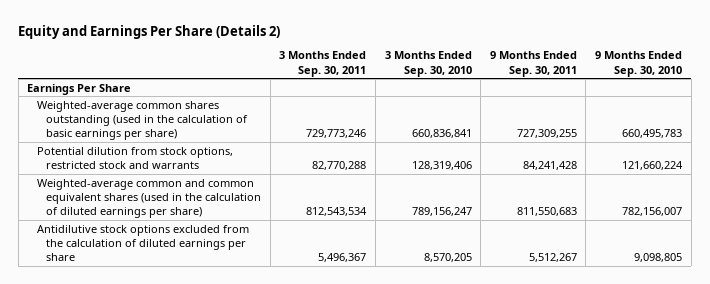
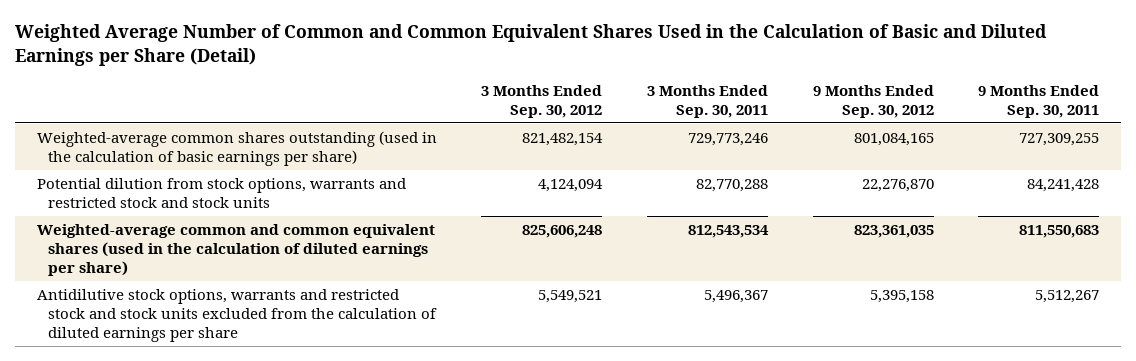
[18,24,281,39] Equity and Earnings Per Share (Details 2) -> [14,24,1047,66] Weighted Average Number of Common and Common Equivalent Shares Used in the Calculation of Basic and Diluted Earnings per Share (Detail)
[384,51,472,77] 3 Months Ended Sep. 30, 2010 -> none
[595,51,683,77] 9 Months Ended Sep. 30, 2010 -> none
none -> [481,84,603,118] 3 Months Ended Sep. 30, 2012
none -> [812,84,934,118] 9 Months Ended Sep. 30, 2012
[27,83,132,95] Earnings Per Share -> none
[36,146,233,169] Potential dilution from stock options, restricted stock and warrants -> [36,177,406,208] Potential dilution from stock options, warrants and restricted stock and stock units
[36,224,249,262] Antidilutive stock options excluded from the calculation of diluted earnings per share -> [36,288,438,342] Antidilutive stock options, warrants and restricted stock and stock units excluded from the calculation of diluted earnings per share

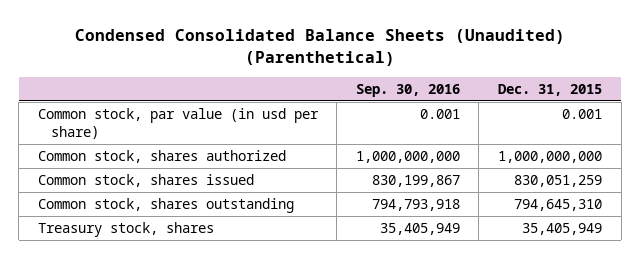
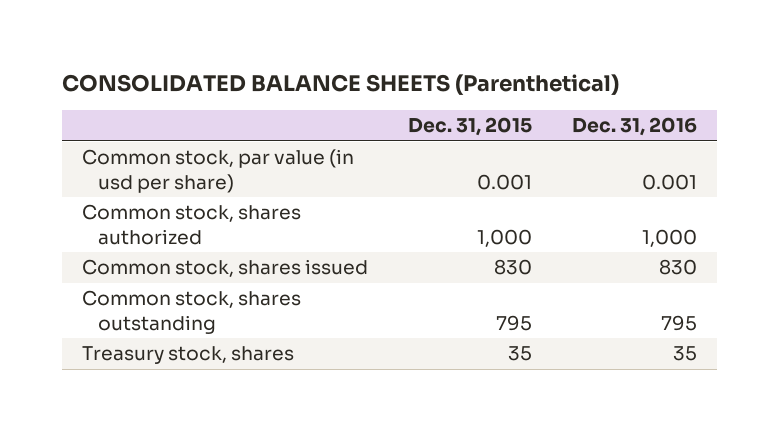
[74,28,565,66] Condensed Consolidated Balance Sheets (Unaudited) (Parenthetical) -> [61,73,619,95] CONSOLIDATED BALANCE SHEETS (Parenthetical)
[355,83,460,97] Sep. 30, 2016 -> none
none -> [571,117,697,137] Dec. 31, 2016
[498,151,603,164] 1,000,000,000 -> [476,228,532,247] 1,000
[514,175,603,188] 830,051,259 -> [493,259,532,276] 830
[514,199,603,212] 794,645,310 -> [495,314,532,331] 795
[522,223,603,236] 35,405,949 -> [507,346,532,362] 35

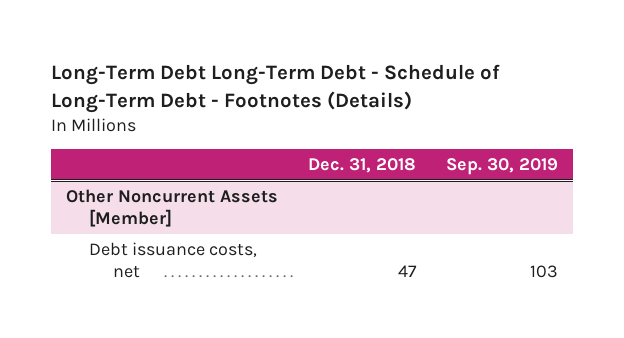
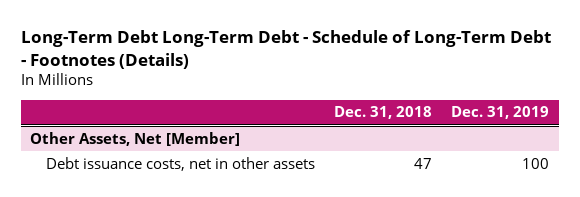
[446,157,559,175] Sep. 30, 2019 -> none
none -> [451,106,550,120] Dec. 31, 2019
[66,189,279,227] Other Noncurrent Assets [Member] -> [30,131,241,146] Other Assets, Net [Member]
[89,242,258,278] Debt issuance costs, net -> [46,156,316,171] Debt issuance costs, net in other assets

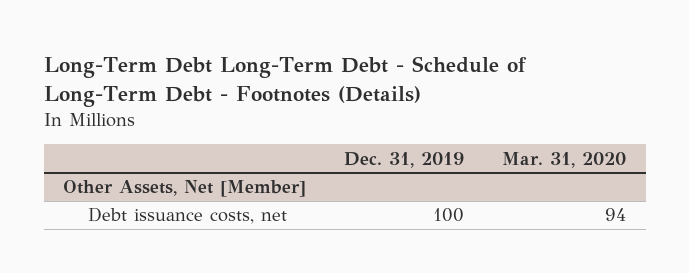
[334,106,433,120] Dec. 31, 2018 -> none
none -> [502,151,627,168] Mar. 31, 2020
[46,156,316,171] Debt issuance costs, net in other assets -> [87,207,287,225] Debt issuance costs, net

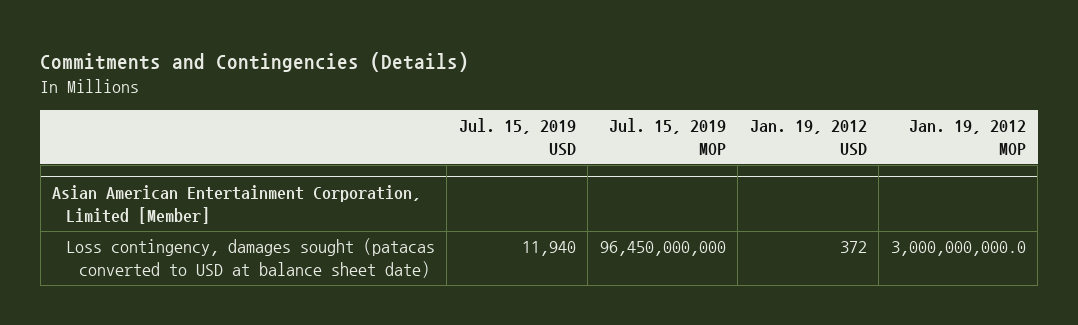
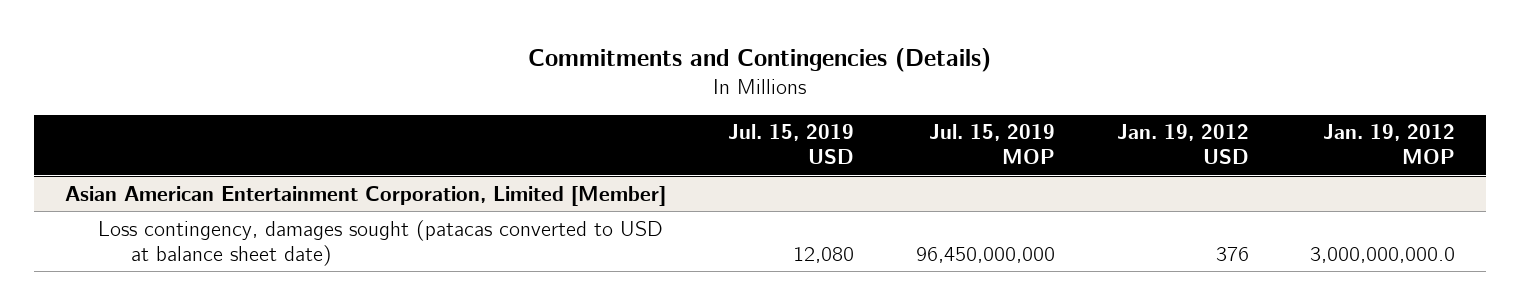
[521,241,576,257] 11,940 -> [793,246,855,263] 12,080
[839,241,867,254] 372 -> [1215,246,1249,261] 376

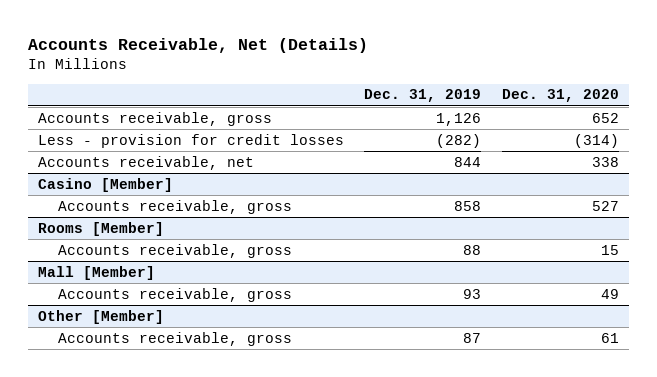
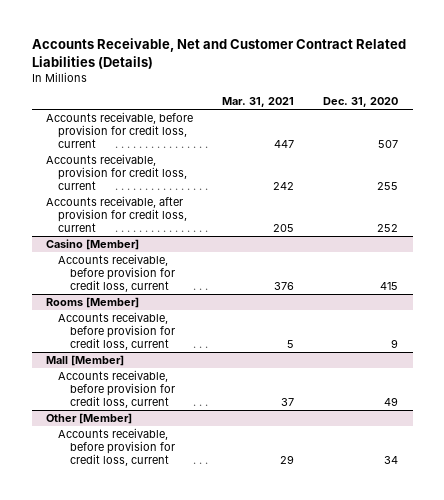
[27,37,368,53] Accounts Receivable, Net (Details) -> [31,38,406,69] Accounts Receivable, Net and Customer Contract Related Liabilities (Details)
[364,89,482,103] Dec. 31, 2019 -> none
none -> [222,97,295,108] Mar. 31, 2021
[37,111,272,126] Accounts receivable, gross -> [46,112,194,149] Accounts receivable, before provision for credit loss, current
[591,112,619,123] 652 -> [378,140,399,149] 507
[37,133,344,148] Less - provision for credit losses -> [46,154,188,191] Accounts receivable, provision for credit loss, current
[573,133,619,148] (314) -> [377,182,399,191] 255
[37,155,254,170] Accounts receivable, net -> [46,196,188,233] Accounts receivable, after provision for credit loss, current
[591,156,619,167] 338 -> [377,224,399,233] 252
[58,199,293,214] Accounts receivable, gross -> [58,254,176,293] Accounts receivable, before provision for credit loss, current
[591,200,619,211] 527 -> [380,282,399,291] 415
[58,243,293,258] Accounts receivable, gross -> [58,312,176,351] Accounts receivable, before provision for credit loss, current
[600,244,619,255] 15 -> [391,339,399,349] 9
[58,287,293,302] Accounts receivable, gross -> [58,370,176,409] Accounts receivable, before provision for credit loss, current
[58,331,293,346] Accounts receivable, gross -> [58,428,176,467] Accounts receivable, before provision for credit loss, current
[600,332,619,343] 61 -> [384,456,399,465] 34

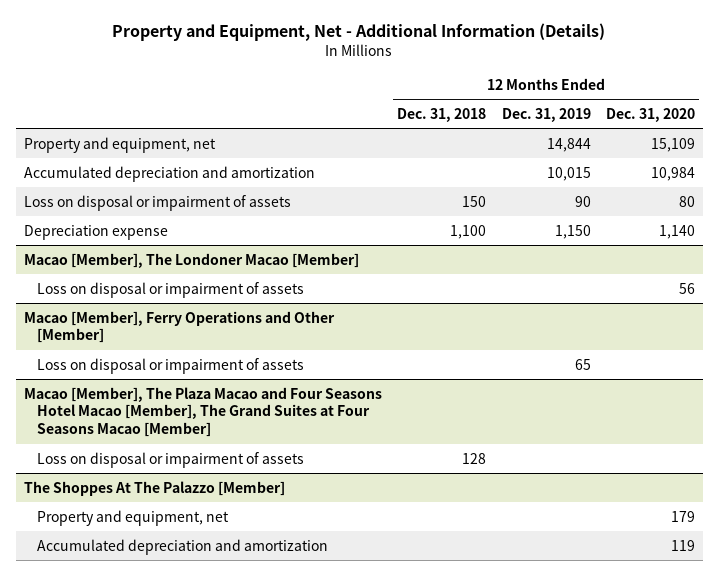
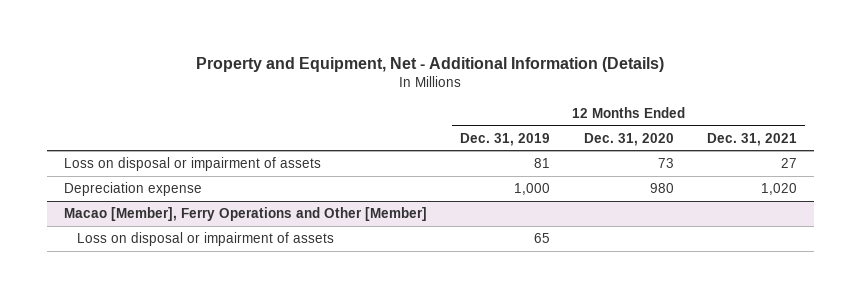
[397,107,487,122] Dec. 31, 2018 -> none
none -> [706,132,797,146] Dec. 31, 2021
[23,136,216,153] Property and equipment, net -> none
[23,165,315,182] Accumulated depreciation and amortization -> none
[23,252,359,268] Macao [Member], The Londoner Macao [Member] -> none
[36,281,304,298] Loss on disposal or impairment of assets -> none
[574,195,591,207] 90 -> [534,158,551,169] 81
[679,195,696,207] 80 -> [657,158,674,169] 73
[554,224,591,239] 1,150 -> [514,183,551,196] 1,000
[659,224,696,239] 1,140 -> [649,183,674,194] 980
[23,386,382,438] Macao [Member], The Plaza Macao and Four Seasons Hotel Macao [Member], The Grand Suites at Four Seasons Macao [Member] -> none
[36,451,304,468] Loss on disposal or impairment of assets -> none
[23,480,285,496] The Shoppes At The Palazzo [Member] -> none
[36,509,229,526] Property and equipment, net -> none
[36,538,328,555] Accumulated depreciation and amortization -> none

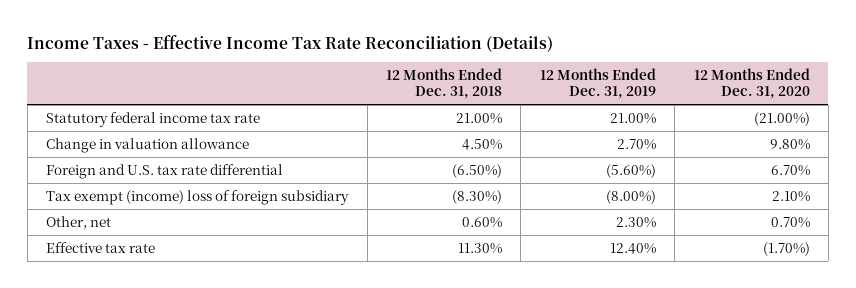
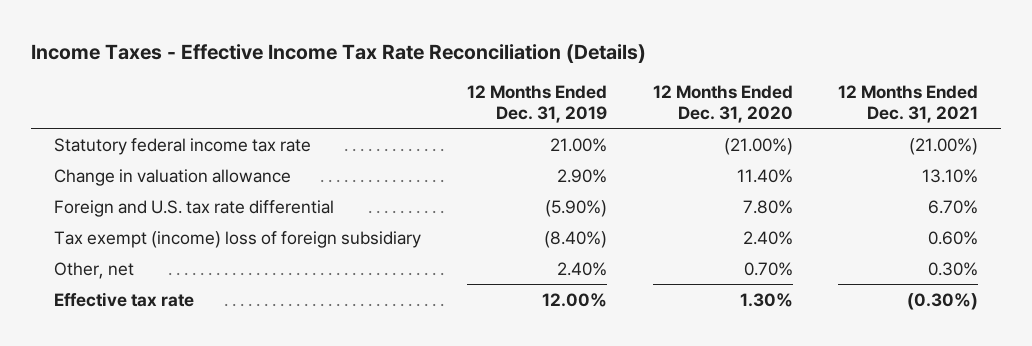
[386,67,503,100] 12 Months Ended Dec. 31, 2018 -> none
none -> [838,85,979,123] 12 Months Ended Dec. 31, 2021
[616,138,656,150] 2.70% -> [556,168,607,183] 2.90%
[769,138,810,150] 9.80% -> [736,168,793,183] 11.40%
[605,163,656,178] (5.60%) -> [544,199,607,217] (5.90%)
[770,164,810,176] 6.70% -> [742,199,793,214] 7.80%
[605,189,656,204] (8.00%) -> [543,230,607,248] (8.40%)
[771,190,810,202] 2.10% -> [742,230,793,245] 2.40%
[615,216,656,228] 2.30% -> [556,261,607,276] 2.40%
[609,242,656,254] 12.40% -> [541,292,607,307] 12.00%
[762,241,810,256] (1.70%) -> [739,292,793,307] 1.30%

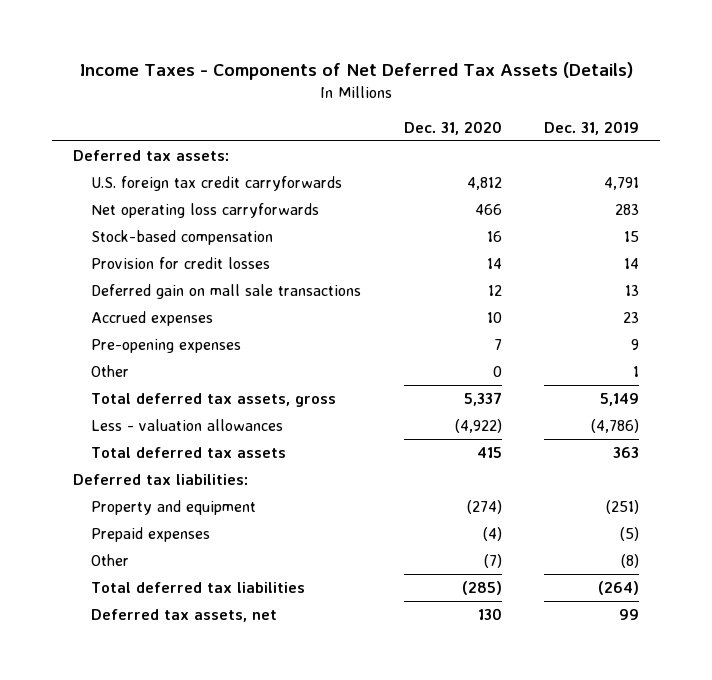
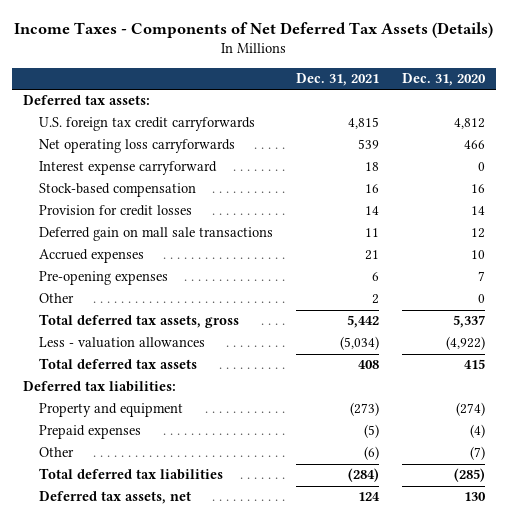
[544,120,640,135] Dec. 31, 2019 -> none
none -> [296,73,380,87] Dec. 31, 2021
none -> [39,161,218,176] Interest expense carryforward

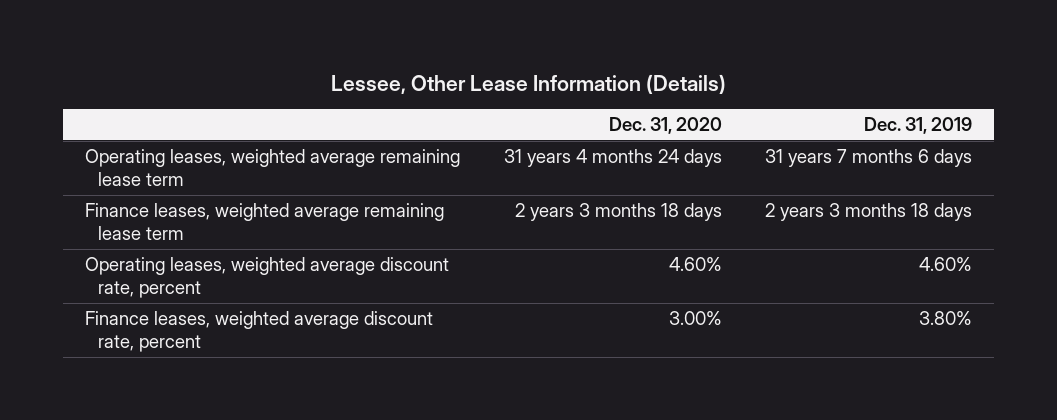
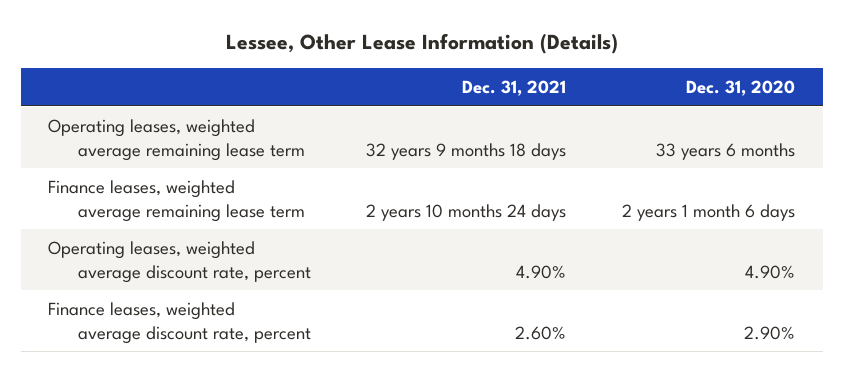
[864,117,973,135] Dec. 31, 2019 -> none
none -> [462,79,567,96] Dec. 31, 2021
[503,148,722,167] 31 years 4 months 24 days -> [655,142,795,160] 33 years 6 months
[514,202,722,221] 2 years 3 months 18 days -> [621,203,795,221] 2 years 1 month 6 days
[668,256,722,271] 4.60% -> [744,264,795,279] 4.90%
[668,310,722,325] 3.00% -> [743,325,795,340] 2.90%

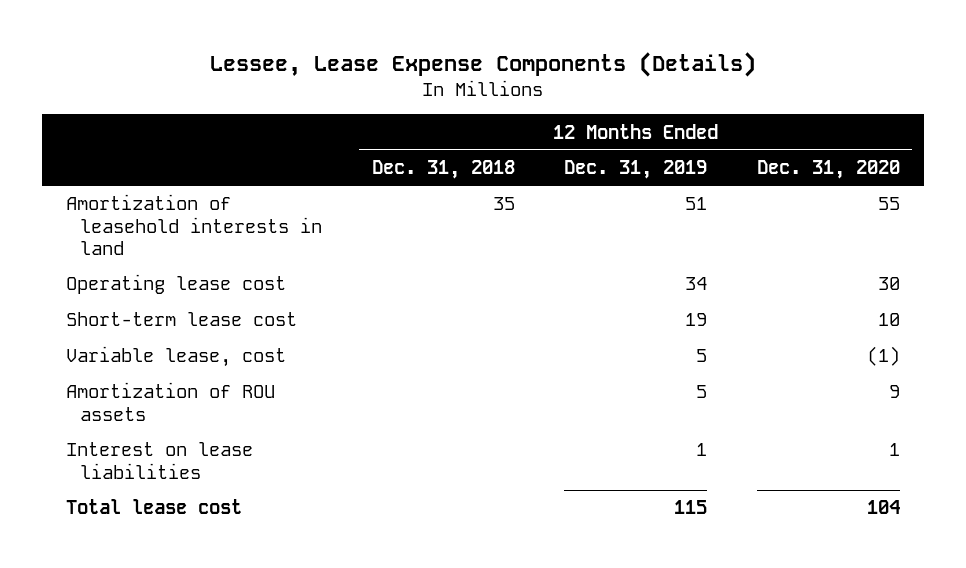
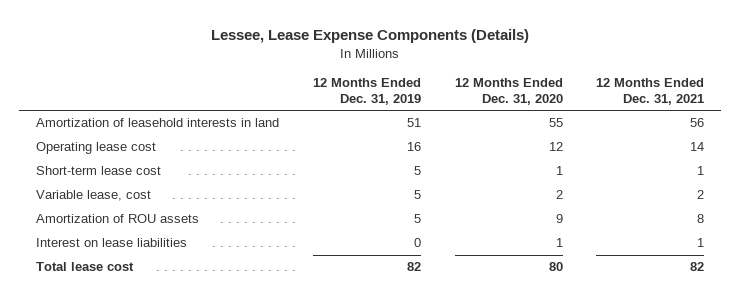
[371,160,515,180] Dec. 31, 2018 -> none
none -> [596,78,705,106] 12 Months Ended Dec. 31, 2021
[685,277,708,291] 34 -> [406,142,421,152] 16
[877,277,900,291] 30 -> [548,142,563,152] 12
[685,313,708,327] 19 -> [413,166,421,176] 5
[877,313,900,327] 10 -> [555,166,563,176] 1
[866,346,900,367] (1) -> [555,190,563,200] 2
[696,443,708,457] 1 -> [413,238,421,248] 0
[674,500,708,515] 115 -> [406,262,421,272] 82
[866,500,900,515] 104 -> [548,262,563,272] 80

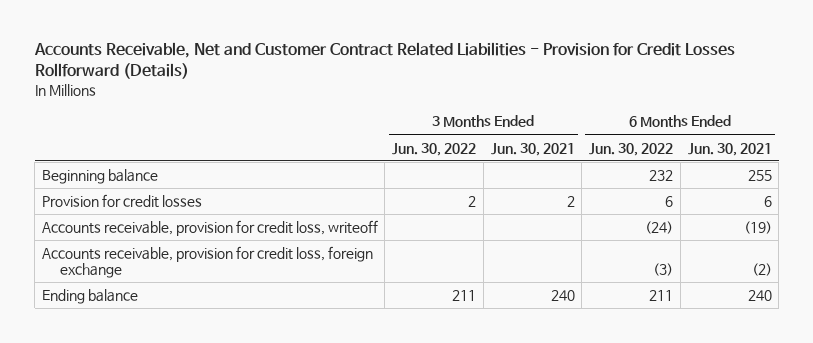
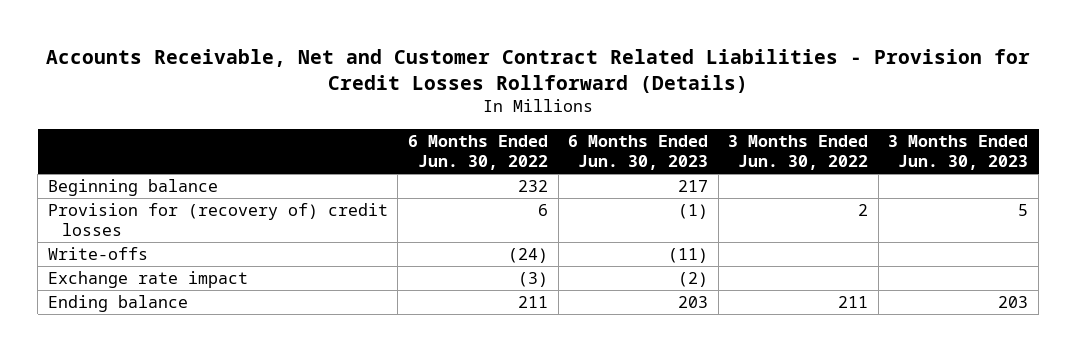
[490,142,575,156] Jun. 30, 2021 -> none
[687,142,772,156] Jun. 30, 2021 -> none
none -> [568,135,709,171] 6 Months Ended Jun. 30, 2023
none -> [888,135,1029,171] 3 Months Ended Jun. 30, 2023
[41,194,202,209] Provision for credit losses -> [47,203,388,237] Provision for (recovery of) credit losses
[41,220,378,237] Accounts receivable, provision for credit loss, writeoff -> [47,247,148,261] Write-offs
[41,246,373,278] Accounts receivable, provision for credit loss, foreign exchange -> [47,271,248,289] Exchange rate impact

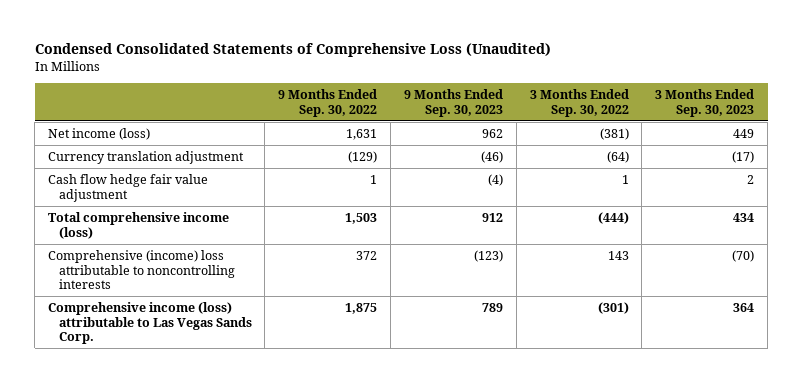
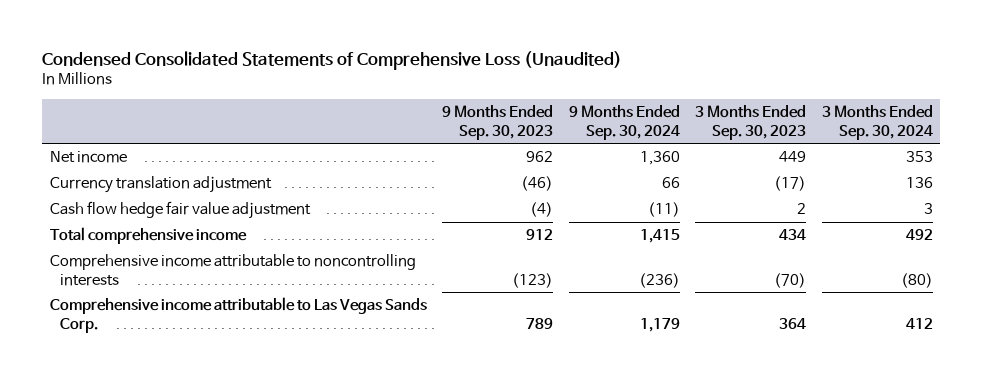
[278,88,378,117] 9 Months Ended Sep. 30, 2022 -> none
[529,88,629,117] 3 Months Ended Sep. 30, 2022 -> none
none -> [568,105,680,140] 9 Months Ended Sep. 30, 2024
none -> [821,105,933,140] 3 Months Ended Sep. 30, 2024
[48,127,151,140] Net income (loss) -> [49,151,127,164] Net income
[48,211,230,239] Total comprehensive income (loss) -> [49,227,247,245] Total comprehensive income
[48,249,235,290] Comprehensive (income) loss attributable to noncontrolling interests -> [49,254,416,286] Comprehensive income attributable to noncontrolling interests
[48,301,252,345] Comprehensive income (loss) attributable to Las Vegas Sands Corp. -> [49,297,427,333] Comprehensive income attributable to Las Vegas Sands Corp.

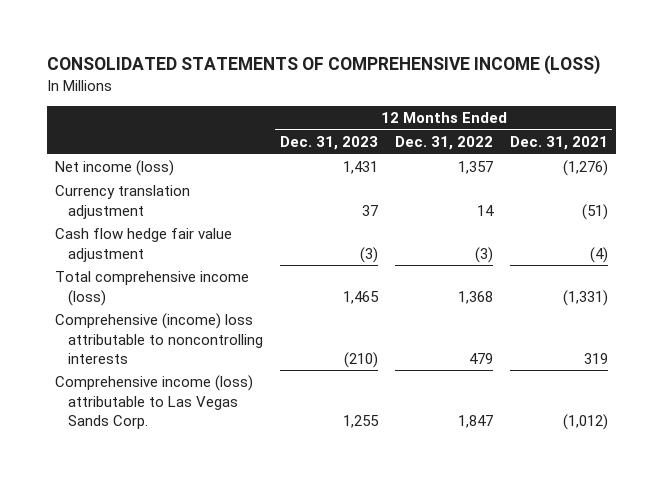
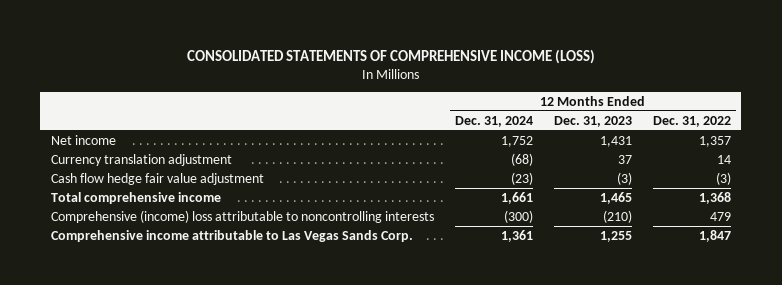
[509,136,608,151] Dec. 31, 2021 -> none
none -> [454,115,533,127] Dec. 31, 2024
[55,160,175,177] Net income (loss) -> [50,134,116,145] Net income
[55,271,250,306] Total comprehensive income (loss) -> [50,191,221,204] Total comprehensive income
[55,375,254,429] Comprehensive income (loss) attributable to Las Vegas Sands Corp. -> [50,229,413,242] Comprehensive income attributable to Las Vegas Sands Corp.

